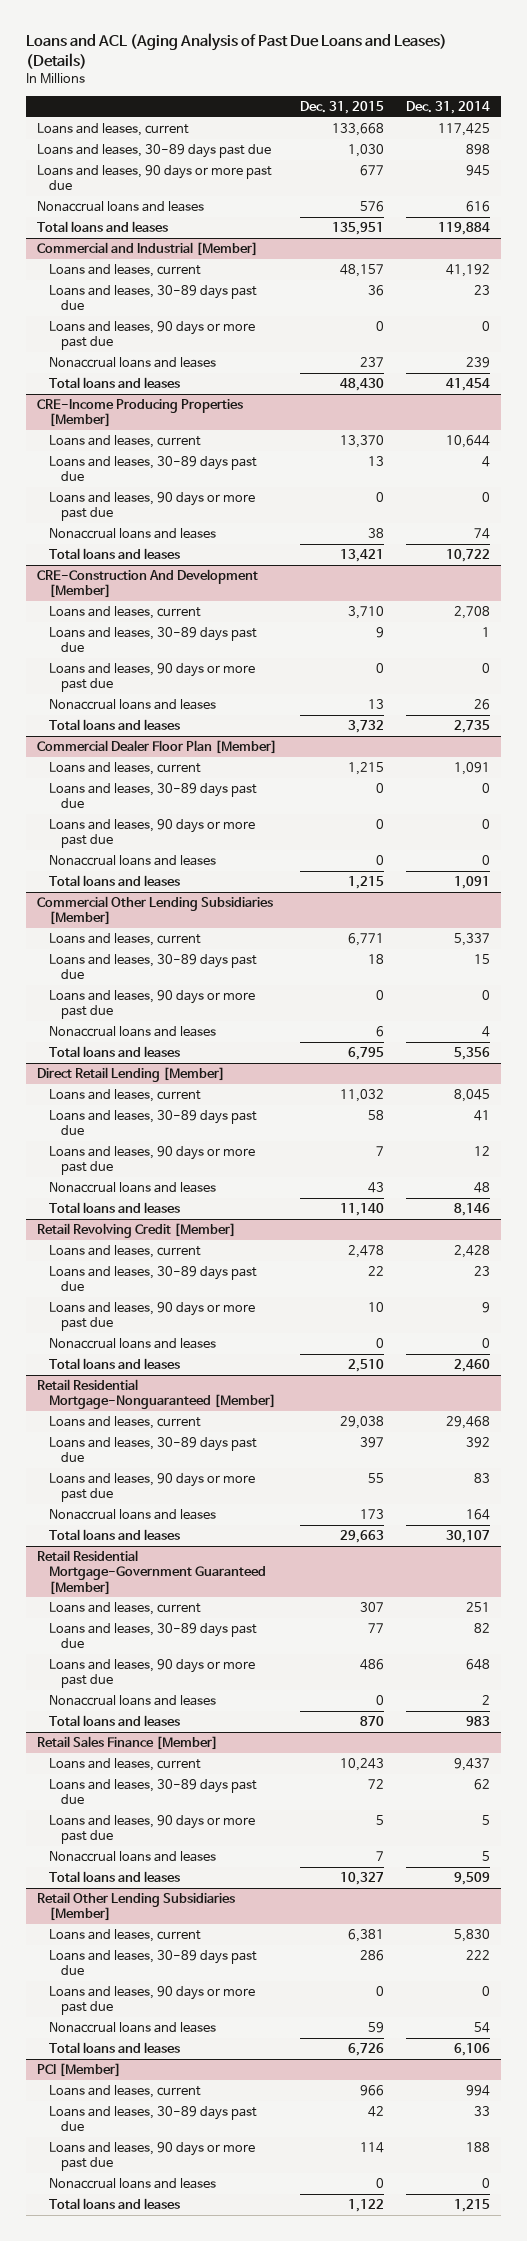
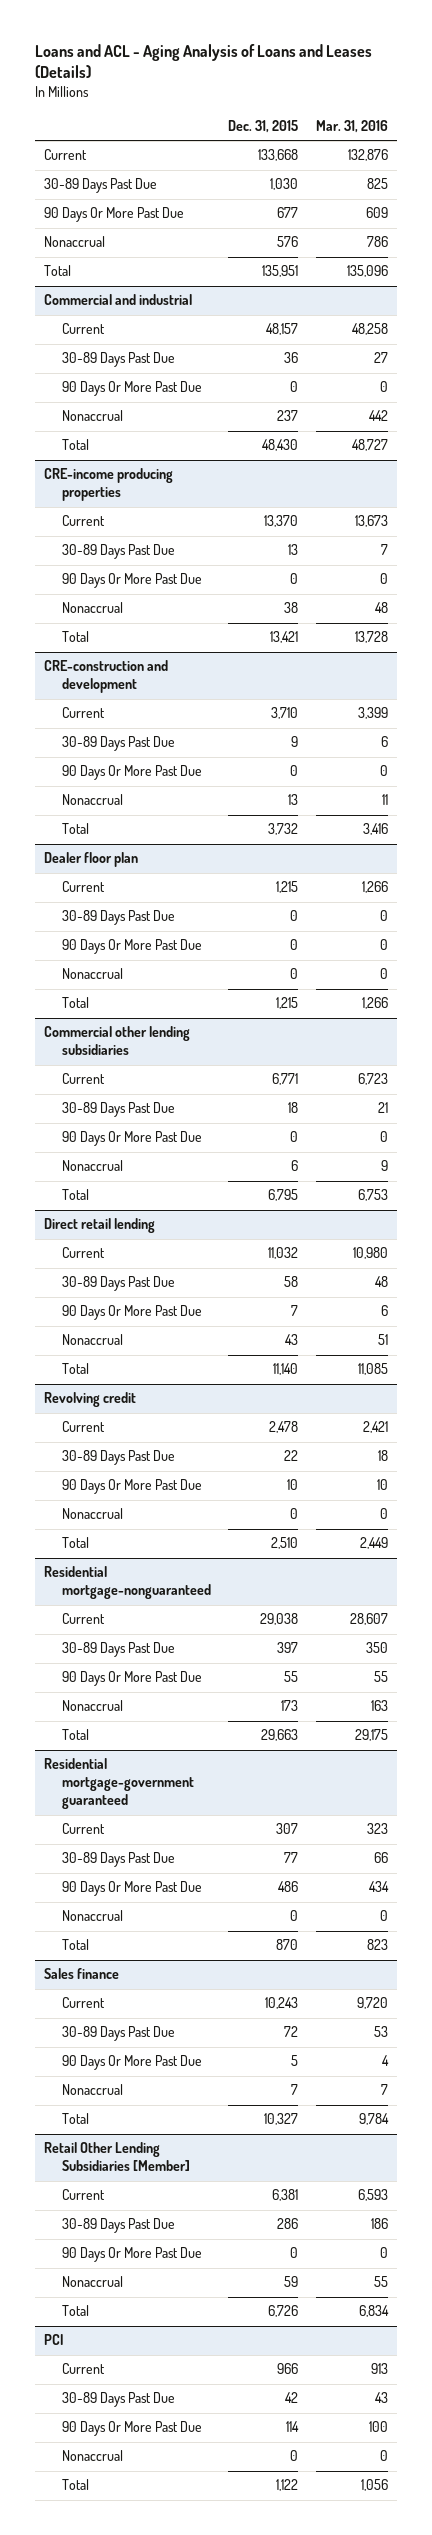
[26,32,448,69] Loans and ACL (Aging Analysis of Past Due Loans and Leases) (Details) -> [34,43,372,79] Loans and ACL - Aging Analysis of Loans and Leases (Details)
[405,100,490,114] Dec. 31, 2014 -> none
none -> [316,119,389,133] Mar. 31, 2016
[37,123,190,137] Loans and leases, current -> [43,149,87,161] Current
[37,144,272,159] Loans and leases, 30-89 days past due -> [43,178,157,194] 30-89 Days Past Due
[37,165,273,191] Loans and leases, 90 days or more past due -> [43,207,184,223] 90 Days Or More Past Due
[37,201,205,213] Nonaccrual loans and leases -> [43,236,105,248] Nonaccrual
[37,221,169,233] Total loans and leases -> [43,265,71,277] Total
[37,242,259,257] Commercial and Industrial [Member] -> [43,294,192,306] Commercial and industrial
[49,264,202,278] Loans and leases, current -> [61,323,105,335] Current
[49,285,258,311] Loans and leases, 30-89 days past due -> [61,352,175,368] 30-89 Days Past Due
[49,321,256,351] Loans and leases, 90 days or more past due -> [61,381,202,397] 90 Days Or More Past Due
[49,357,217,369] Nonaccrual loans and leases -> [61,410,123,422] Nonaccrual
[49,377,181,389] Total loans and leases -> [61,439,89,451] Total
[37,399,244,428] CRE-Income Producing Properties [Member] -> [43,468,173,502] CRE-income producing properties
[49,435,202,449] Loans and leases, current -> [61,515,105,527] Current
[49,456,258,482] Loans and leases, 30-89 days past due -> [61,544,175,560] 30-89 Days Past Due
[49,492,256,522] Loans and leases, 90 days or more past due -> [61,573,202,589] 90 Days Or More Past Due
[49,528,217,540] Nonaccrual loans and leases -> [61,602,123,614] Nonaccrual
[49,548,181,560] Total loans and leases -> [61,631,89,643] Total
[37,569,259,599] CRE-Construction And Development [Member] -> [43,660,168,694] CRE-construction and development
[49,606,202,620] Loans and leases, current -> [61,707,105,719] Current
[49,627,258,653] Loans and leases, 30-89 days past due -> [61,736,175,752] 30-89 Days Past Due
[49,663,256,693] Loans and leases, 90 days or more past due -> [61,765,202,781] 90 Days Or More Past Due
[49,699,217,711] Nonaccrual loans and leases -> [61,794,123,806] Nonaccrual
[49,719,181,731] Total loans and leases -> [61,823,89,835] Total
[37,740,278,755] Commercial Dealer Floor Plan [Member] -> [43,852,138,868] Dealer floor plan
[49,762,202,776] Loans and leases, current -> [61,881,105,893] Current
[49,783,258,809] Loans and leases, 30-89 days past due -> [61,910,175,926] 30-89 Days Past Due
[49,819,256,849] Loans and leases, 90 days or more past due -> [61,939,202,955] 90 Days Or More Past Due
[49,855,217,867] Nonaccrual loans and leases -> [61,968,123,980] Nonaccrual
[49,875,181,887] Total loans and leases -> [61,997,89,1009] Total
[37,896,274,926] Commercial Other Lending Subsidiaries [Member] -> [43,1026,190,1056] Commercial other lending subsidiaries
[49,933,202,947] Loans and leases, current -> [61,1073,105,1085] Current
[49,954,258,980] Loans and leases, 30-89 days past due -> [61,1102,175,1118] 30-89 Days Past Due
[49,990,256,1020] Loans and leases, 90 days or more past due -> [61,1131,202,1147] 90 Days Or More Past Due
[49,1026,217,1038] Nonaccrual loans and leases -> [61,1160,123,1172] Nonaccrual
[49,1046,181,1058] Total loans and leases -> [61,1189,89,1201] Total
[37,1067,226,1083] Direct Retail Lending [Member] -> [43,1218,155,1234] Direct retail lending
[49,1089,202,1103] Loans and leases, current -> [61,1247,105,1259] Current
[49,1110,258,1136] Loans and leases, 30-89 days past due -> [61,1276,175,1292] 30-89 Days Past Due
[49,1146,256,1176] Loans and leases, 90 days or more past due -> [61,1305,202,1321] 90 Days Or More Past Due
[49,1182,217,1194] Nonaccrual loans and leases -> [61,1334,123,1346] Nonaccrual
[49,1202,181,1214] Total loans and leases -> [61,1363,89,1375] Total
[37,1223,237,1239] Retail Revolving Credit [Member] -> [43,1392,136,1408] Revolving credit
[49,1245,202,1259] Loans and leases, current -> [61,1421,105,1433] Current
[49,1266,258,1292] Loans and leases, 30-89 days past due -> [61,1450,175,1466] 30-89 Days Past Due
[49,1302,256,1332] Loans and leases, 90 days or more past due -> [61,1479,202,1495] 90 Days Or More Past Due
[49,1338,217,1350] Nonaccrual loans and leases -> [61,1508,123,1520] Nonaccrual
[49,1358,181,1370] Total loans and leases -> [61,1537,89,1549] Total
[37,1379,277,1410] Retail Residential Mortgage-Nonguaranteed [Member] -> [43,1566,211,1600] Residential mortgage-nonguaranteed
[49,1416,202,1430] Loans and leases, current -> [61,1613,105,1625] Current
[49,1437,258,1463] Loans and leases, 30-89 days past due -> [61,1642,175,1658] 30-89 Days Past Due
[49,1473,256,1503] Loans and leases, 90 days or more past due -> [61,1671,202,1687] 90 Days Or More Past Due
[49,1509,217,1521] Nonaccrual loans and leases -> [61,1700,123,1712] Nonaccrual
[49,1529,181,1541] Total loans and leases -> [61,1729,89,1741] Total
[37,1550,267,1595] Retail Residential Mortgage-Government Guaranteed [Member] -> [43,1758,194,1810] Residential mortgage-government guaranteed
[49,1602,202,1616] Loans and leases, current -> [61,1823,105,1835] Current
[49,1623,258,1649] Loans and leases, 30-89 days past due -> [61,1852,175,1868] 30-89 Days Past Due
[49,1659,256,1689] Loans and leases, 90 days or more past due -> [61,1881,202,1897] 90 Days Or More Past Due
[49,1695,217,1707] Nonaccrual loans and leases -> [61,1910,123,1922] Nonaccrual
[49,1715,181,1727] Total loans and leases -> [61,1939,89,1951] Total
[37,1736,219,1751] Retail Sales Finance [Member] -> [43,1968,119,1980] Sales finance
[49,1758,202,1772] Loans and leases, current -> [61,1997,105,2009] Current
[49,1779,258,1805] Loans and leases, 30-89 days past due -> [61,2026,175,2042] 30-89 Days Past Due
[49,1815,256,1845] Loans and leases, 90 days or more past due -> [61,2055,202,2071] 90 Days Or More Past Due
[49,1851,217,1863] Nonaccrual loans and leases -> [61,2084,123,2096] Nonaccrual
[49,1871,181,1883] Total loans and leases -> [61,2113,89,2125] Total
[49,1929,202,1943] Loans and leases, current -> [61,2189,105,2201] Current
[49,1950,258,1976] Loans and leases, 30-89 days past due -> [61,2218,175,2234] 30-89 Days Past Due
[49,1986,256,2016] Loans and leases, 90 days or more past due -> [61,2247,202,2263] 90 Days Or More Past Due
[49,2022,217,2034] Nonaccrual loans and leases -> [61,2276,123,2288] Nonaccrual
[49,2042,181,2054] Total loans and leases -> [61,2305,89,2317] Total
[37,2063,122,2078] PCI [Member] -> [43,2334,64,2346] PCI
[49,2085,202,2099] Loans and leases, current -> [61,2363,105,2375] Current
[49,2106,258,2132] Loans and leases, 30-89 days past due -> [61,2392,175,2408] 30-89 Days Past Due
[49,2142,256,2172] Loans and leases, 90 days or more past due -> [61,2421,202,2437] 90 Days Or More Past Due
[49,2178,217,2190] Nonaccrual loans and leases -> [61,2450,123,2462] Nonaccrual
[49,2198,181,2210] Total loans and leases -> [61,2479,89,2491] Total

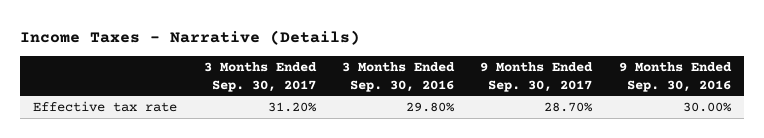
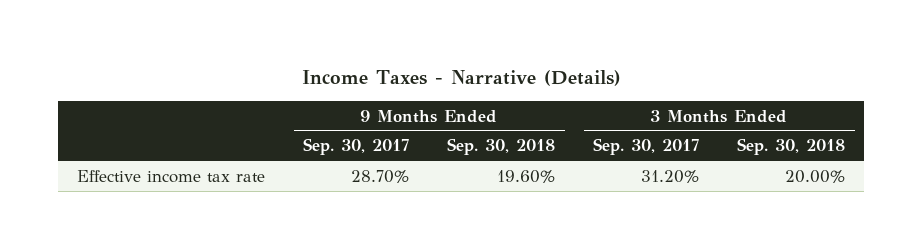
[341,62,455,92] 3 Months Ended Sep. 30, 2016 -> none
[618,62,732,92] 9 Months Ended Sep. 30, 2016 -> none
none -> [447,138,556,156] Sep. 30, 2018
none -> [737,138,846,156] Sep. 30, 2018
[33,101,178,113] Effective tax rate -> [76,169,265,183] Effective income tax rate

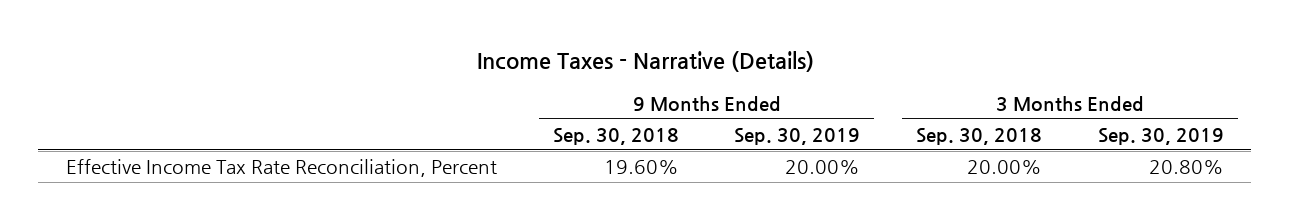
[303,138,410,156] Sep. 30, 2017 -> none
[593,138,700,156] Sep. 30, 2017 -> none
none -> [734,127,861,145] Sep. 30, 2019
none -> [1097,127,1224,145] Sep. 30, 2019
[76,169,265,183] Effective income tax rate -> [66,159,498,178] Effective Income Tax Rate Reconciliation, Percent

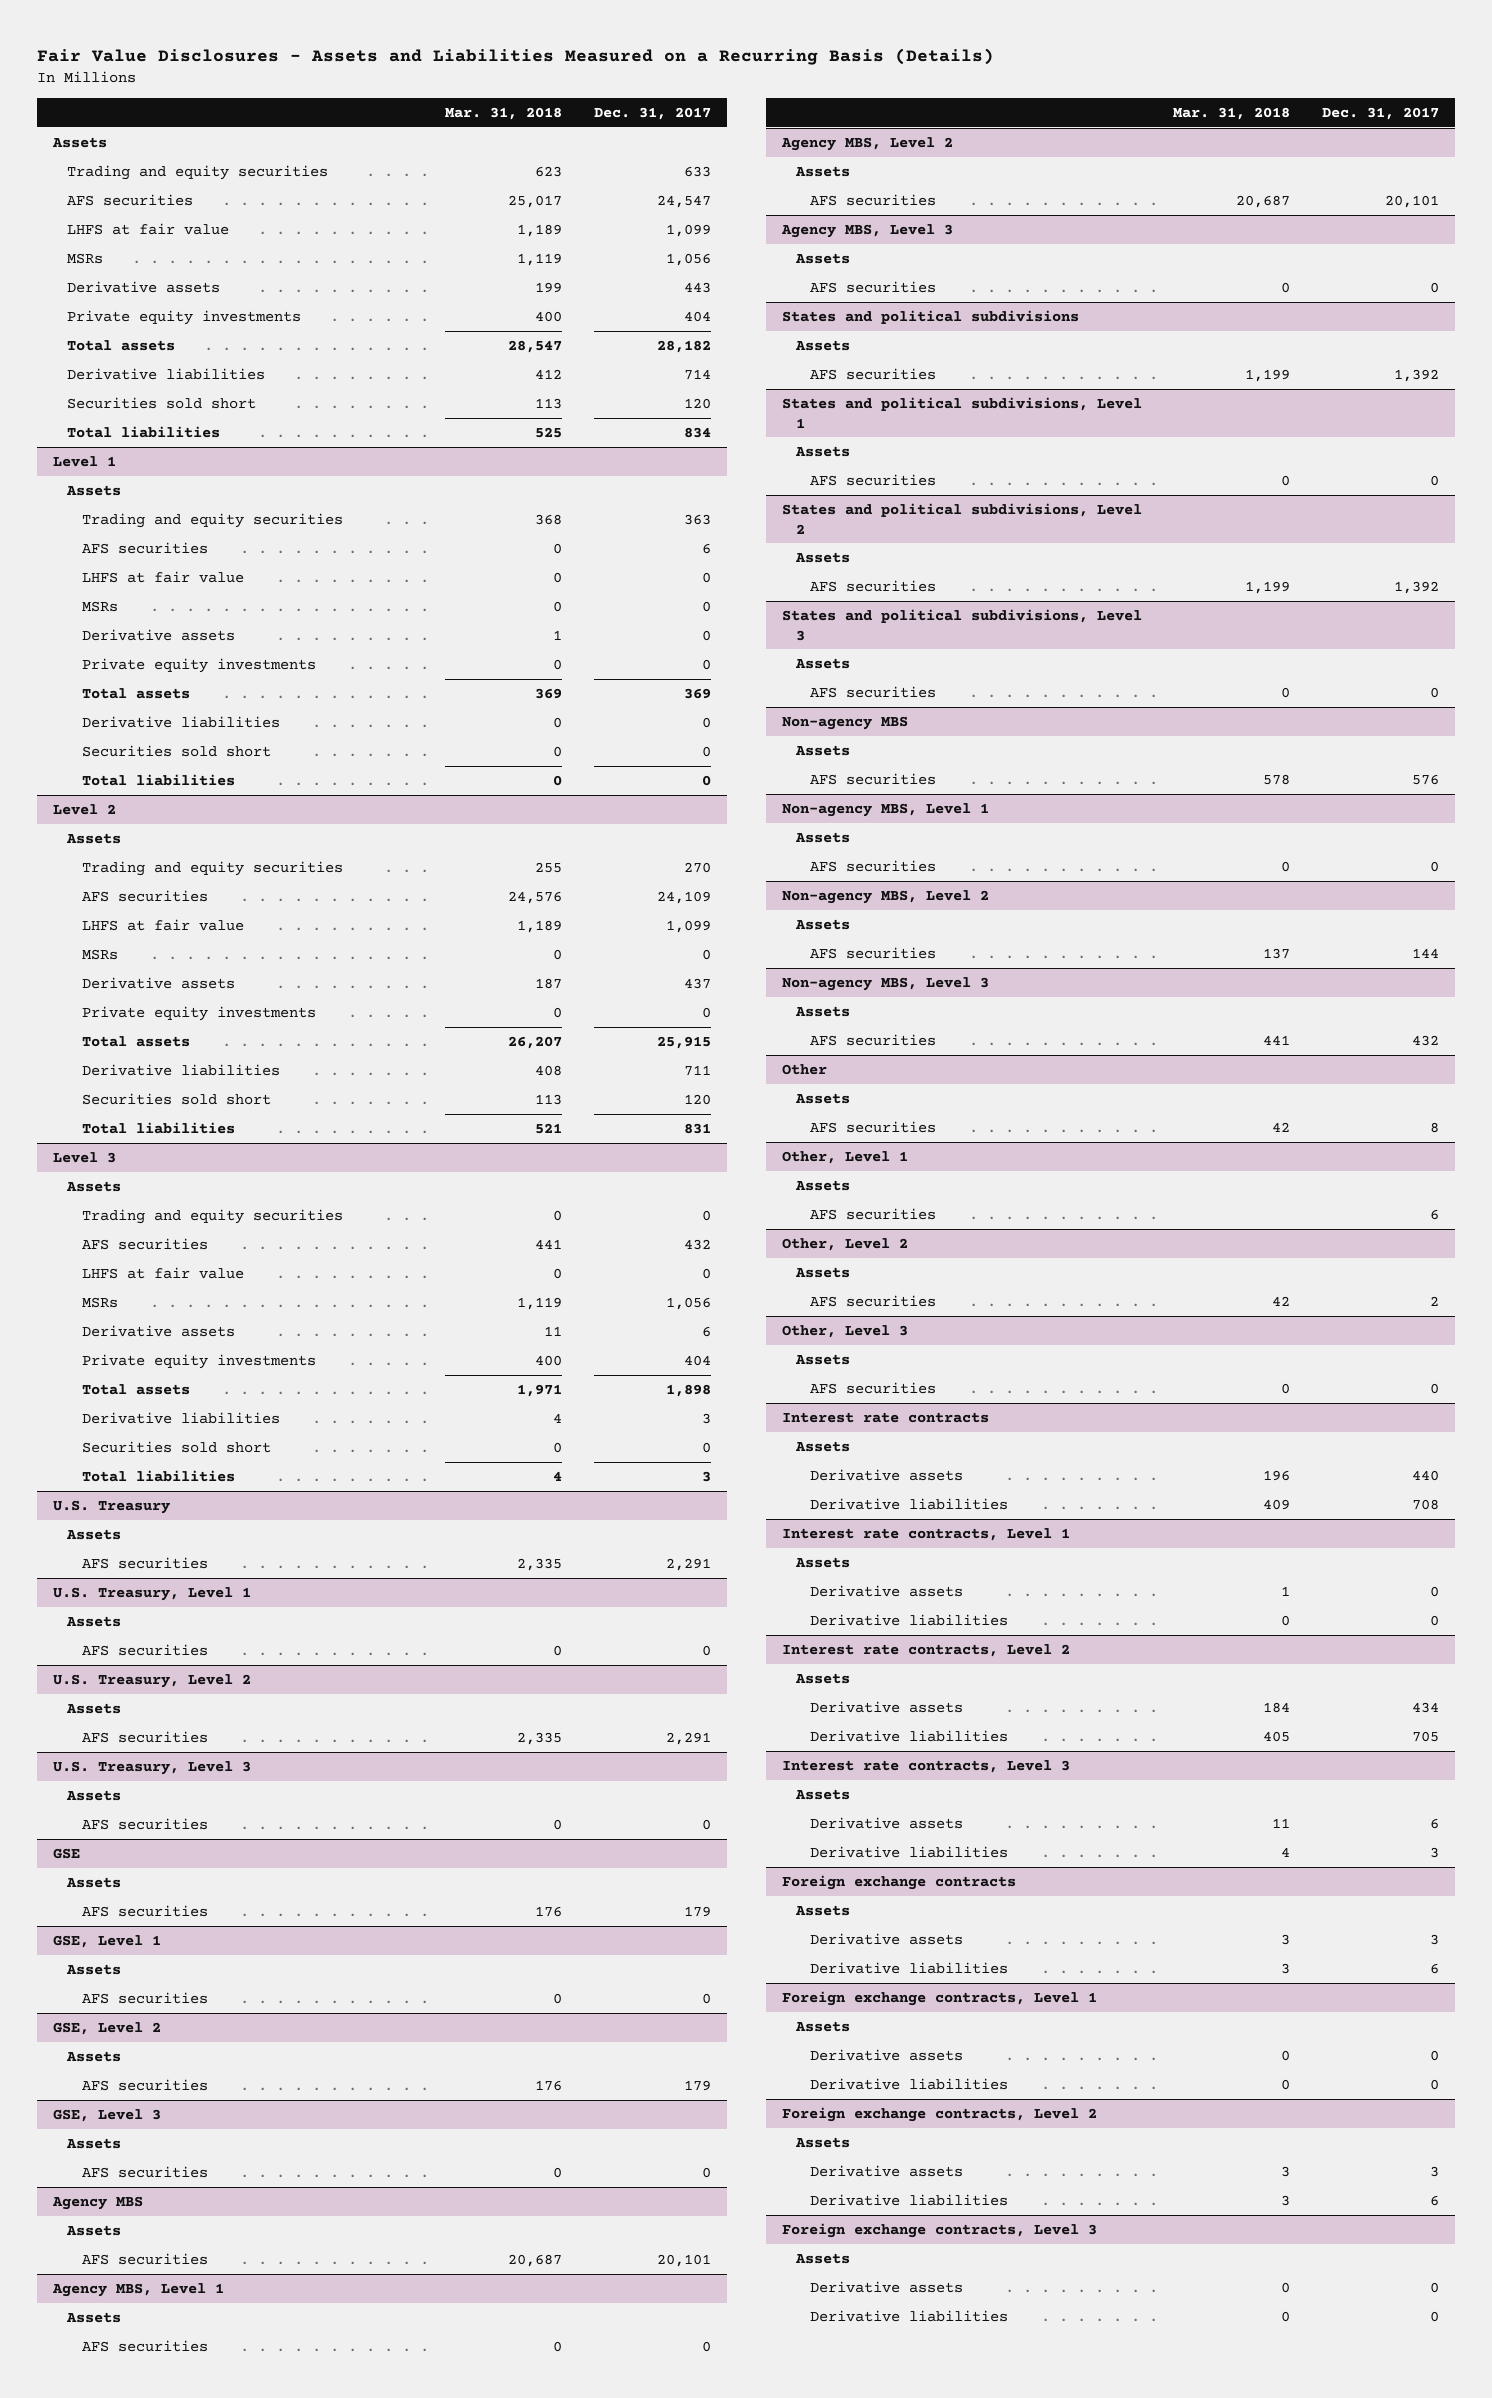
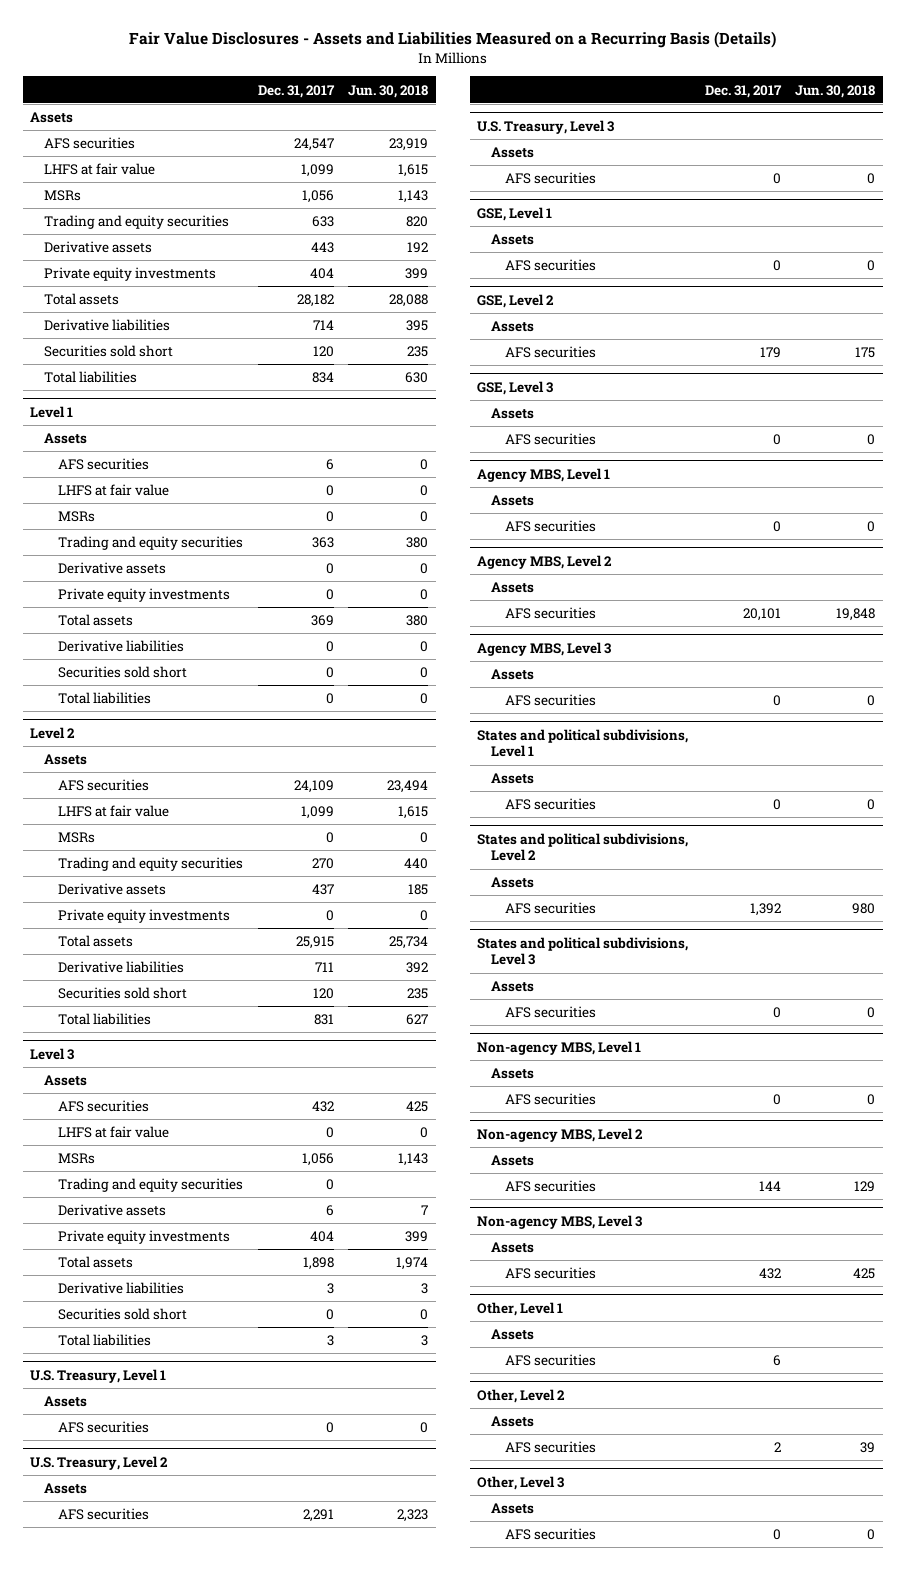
[444,106,562,120] Mar. 31, 2018 -> none
none -> [348,84,429,98] Jun. 30, 2018
[67,164,329,180] Trading and equity securities -> [44,215,230,230] Trading and equity securities
[81,512,343,528] Trading and equity securities -> [58,536,244,551] Trading and equity securities
[81,860,343,876] Trading and equity securities -> [58,857,244,872] Trading and equity securities
[81,1208,343,1224] Trading and equity securities -> [58,1178,244,1193] Trading and equity securities
[53,1499,171,1514] U.S. Treasury -> none
[66,1528,122,1540] Assets -> none
[81,1556,208,1569] AFS securities -> none
[53,1847,81,1859] GSE -> none
[66,1876,122,1888] Assets -> none
[81,1904,208,1917] AFS securities -> none
[52,2195,144,2210] Agency MBS -> none
[66,2224,122,2236] Assets -> none
[81,2252,208,2265] AFS securities -> none
[781,309,1079,324] States and political subdivisions -> none
[794,339,850,351] Assets -> none
[809,367,936,380] AFS securities -> none
[781,715,908,730] Non-agency MBS -> none
[794,744,850,756] Assets -> none
[809,772,936,785] AFS securities -> none
[781,1063,827,1075] Other -> none
[794,1092,850,1104] Assets -> none
[809,1120,936,1133] AFS securities -> none
[781,1411,989,1423] Interest rate contracts -> none
[794,1440,850,1452] Assets -> none
[809,1468,963,1481] Derivative assets -> none
[809,1497,1008,1510] Derivative liabilities -> none
[781,1527,1070,1541] Interest rate contracts, Level 1 -> none
[794,1556,850,1568] Assets -> none
[809,1584,963,1597] Derivative assets -> none
[809,1613,1008,1626] Derivative liabilities -> none
[781,1643,1070,1657] Interest rate contracts, Level 2 -> none
[794,1672,850,1684] Assets -> none
[809,1700,963,1713] Derivative assets -> none
[809,1729,1008,1742] Derivative liabilities -> none
[781,1759,1070,1773] Interest rate contracts, Level 3 -> none
[794,1788,850,1800] Assets -> none
[809,1816,963,1829] Derivative assets -> none
[809,1845,1008,1858] Derivative liabilities -> none
[781,1874,1016,1890] Foreign exchange contracts -> none
[794,1904,850,1916] Assets -> none
[809,1932,963,1945] Derivative assets -> none
[809,1961,1008,1974] Derivative liabilities -> none
[781,1990,1097,2006] Foreign exchange contracts, Level 1 -> none
[794,2020,850,2032] Assets -> none
[809,2048,963,2061] Derivative assets -> none
[809,2077,1008,2090] Derivative liabilities -> none
[781,2106,1097,2122] Foreign exchange contracts, Level 2 -> none
[794,2136,850,2148] Assets -> none
[809,2164,963,2177] Derivative assets -> none
[809,2193,1008,2206] Derivative liabilities -> none
[781,2222,1097,2238] Foreign exchange contracts, Level 3 -> none
[794,2252,850,2264] Assets -> none
[809,2280,963,2293] Derivative assets -> none
[809,2309,1008,2322] Derivative liabilities -> none

